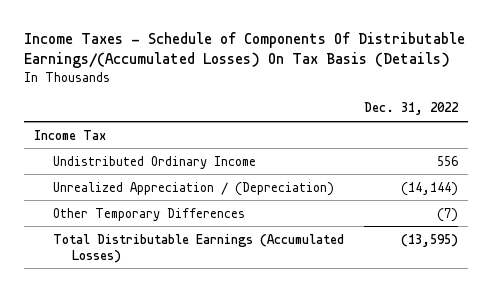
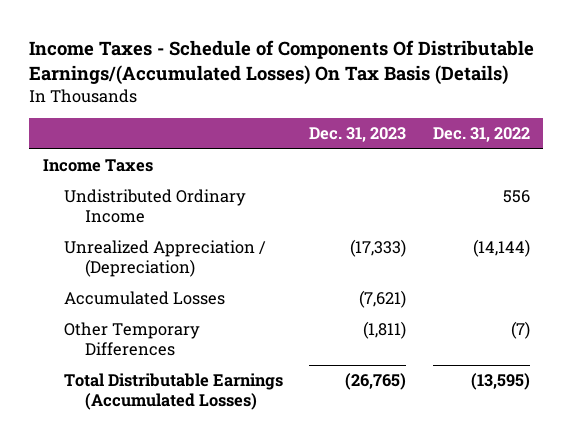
none -> [309,127,407,143] Dec. 31, 2023
[33,129,106,140] Income Tax -> [42,159,153,173] Income Taxes
none -> [63,291,225,306] Accumulated Losses

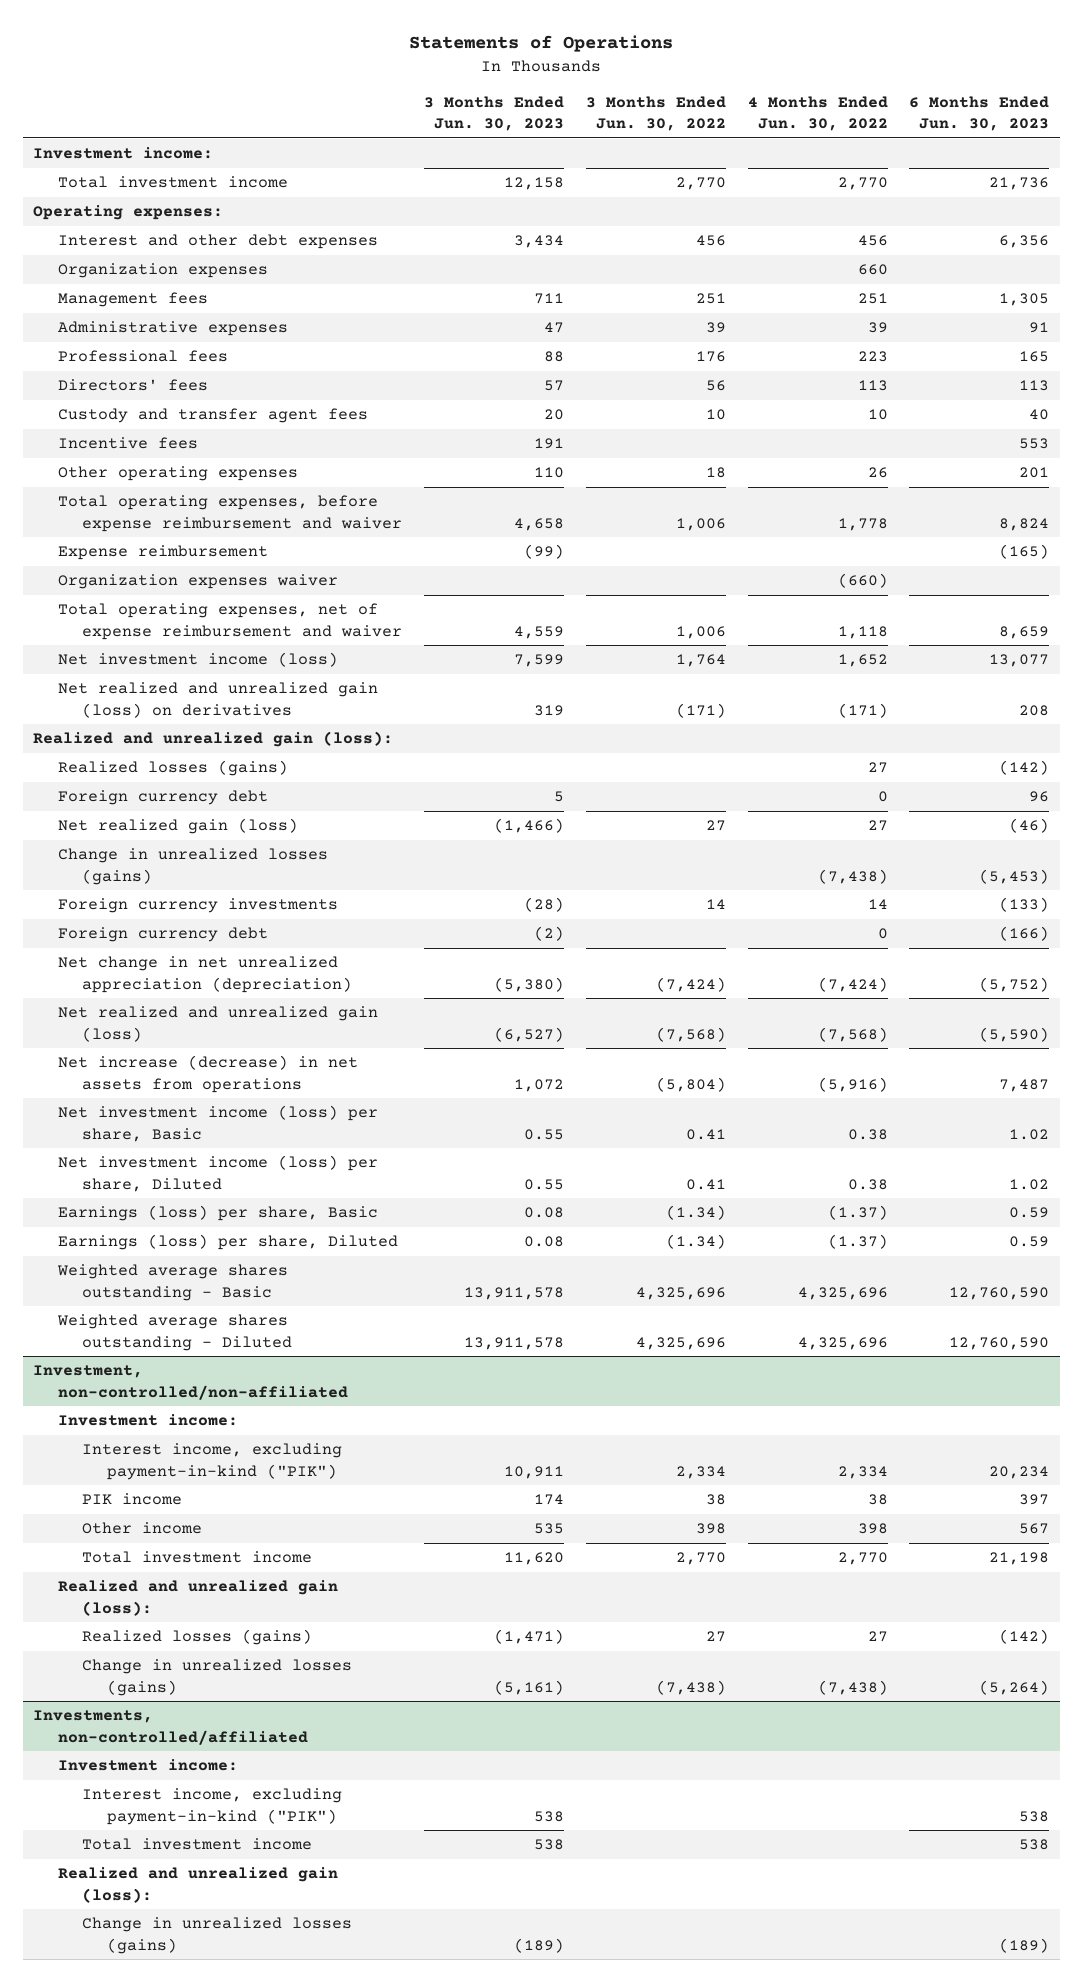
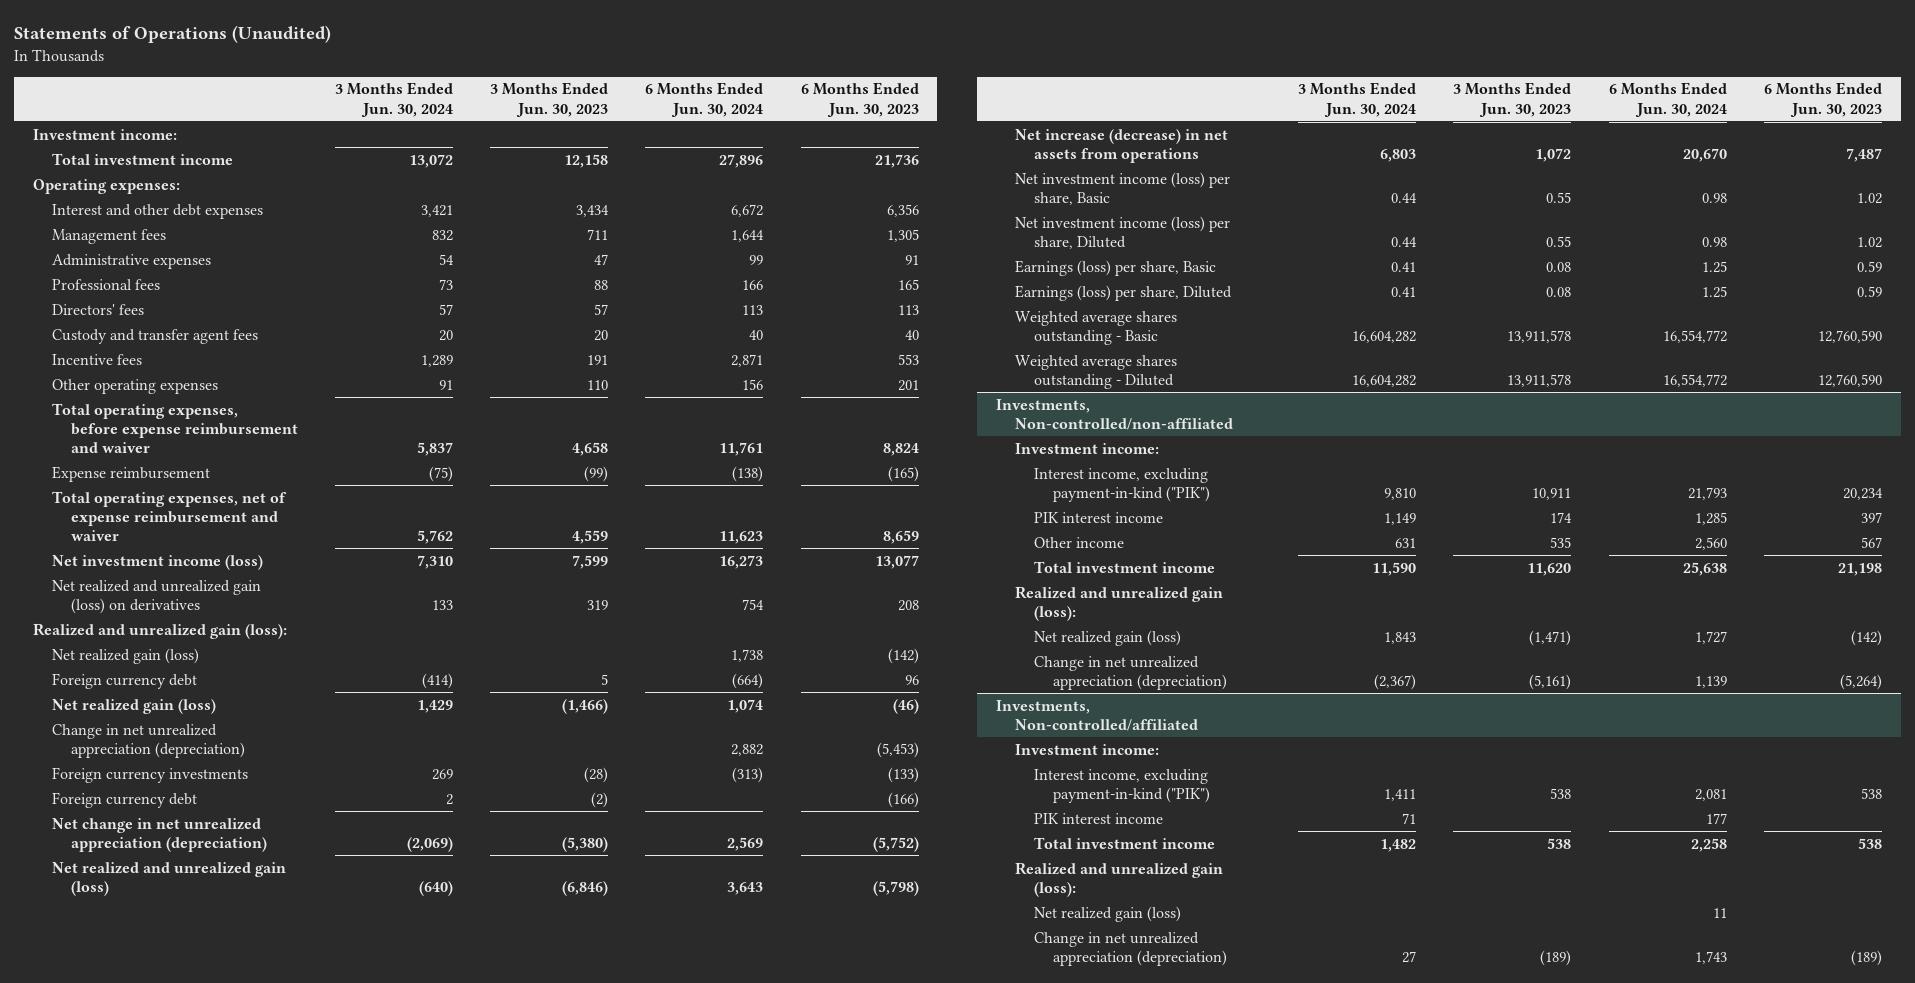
[409,35,674,53] Statements of Operations -> [14,25,332,44] Statements of Operations (Unaudited)
[585,95,726,131] 3 Months Ended Jun. 30, 2022 -> none
[747,95,888,131] 4 Months Ended Jun. 30, 2022 -> none
none -> [335,82,454,117] 3 Months Ended Jun. 30, 2024
none -> [645,82,764,117] 6 Months Ended Jun. 30, 2024
[57,263,268,279] Organization expenses -> none
[57,574,338,590] Organization expenses waiver -> none
[57,760,288,777] Realized losses (gains) -> [51,647,199,664] Net realized gain (loss)
[57,848,328,885] Change in unrealized losses (gains) -> [51,723,245,758] Change in net unrealized appreciation (depreciation)
[494,1026,565,1042] (6,527) -> [562,880,609,896] (6,846)
[979,1026,1050,1042] (5,590) -> [872,880,919,896] (5,798)
[33,1365,348,1400] Investment, non-controlled/non-affiliated -> [996,398,1234,430] Investments, Non-controlled/non-affiliated
[82,1493,183,1506] PIK income -> [1033,511,1163,523] PIK interest income
[82,1629,313,1646] Realized losses (gains) -> [1033,629,1181,646] Net realized gain (loss)
[82,1659,353,1696] Change in unrealized losses (gains) -> [1033,655,1227,690] Change in net unrealized appreciation (depreciation)
[33,1710,308,1745] Investments, non-controlled/affiliated -> [996,699,1199,731] Investments, Non-controlled/affiliated
none -> [1033,812,1163,824] PIK interest income
none -> [1033,905,1181,922] Net realized gain (loss)
[82,1917,353,1954] Change in unrealized losses (gains) -> [1033,931,1227,966] Change in net unrealized appreciation (depreciation)

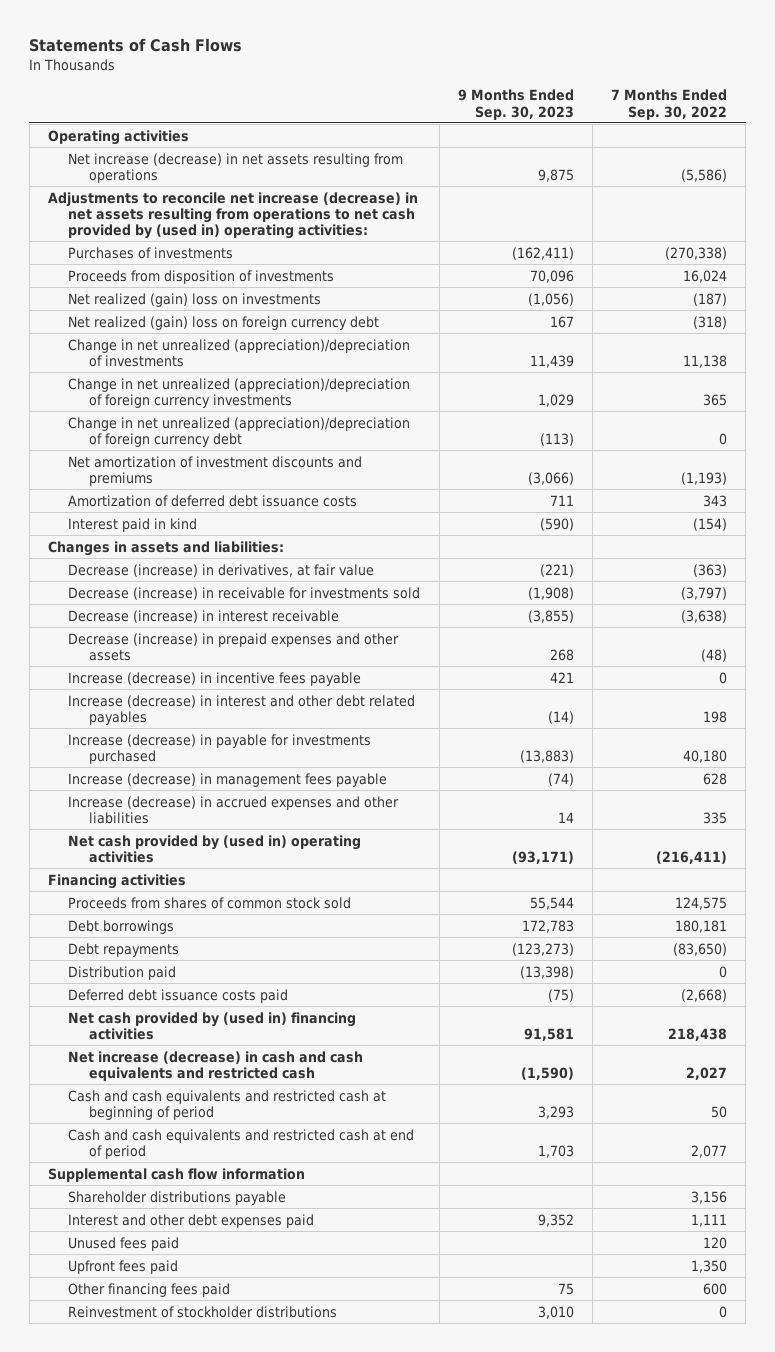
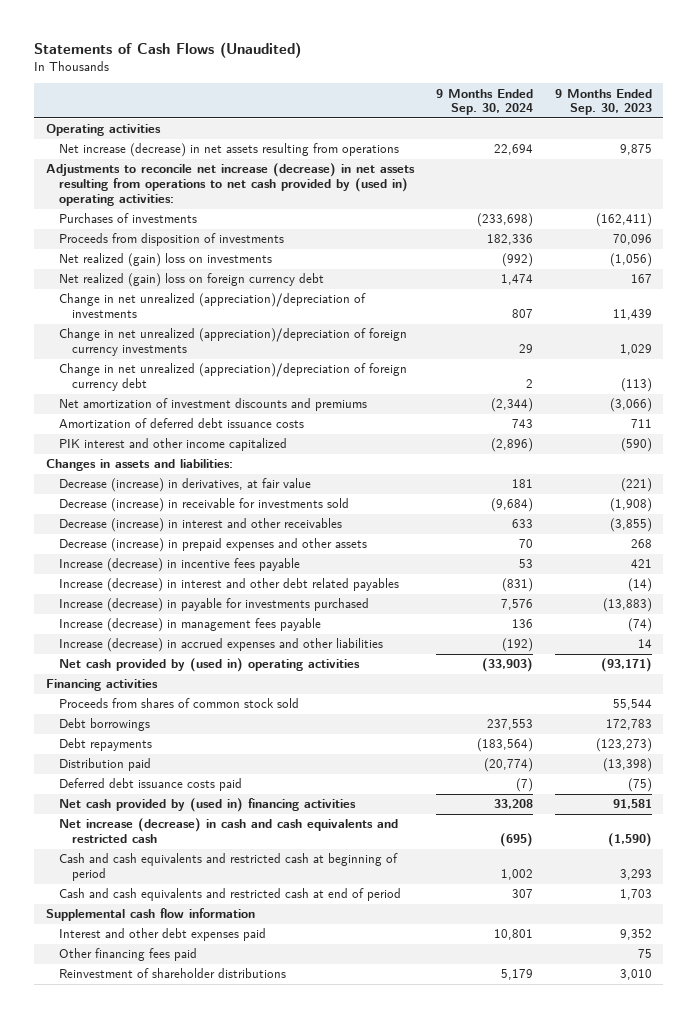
[29,37,243,52] Statements of Cash Flows -> [34,41,302,58] Statements of Cash Flows (Unaudited)
[611,89,728,120] 7 Months Ended Sep. 30, 2022 -> none
none -> [435,88,533,116] 9 Months Ended Sep. 30, 2024
[68,517,198,532] Interest paid in kind -> [58,438,287,452] PIK interest and other income capitalized
[68,609,340,623] Decrease (increase) in interest receivable -> [58,518,342,533] Decrease (increase) in interest and other receivables
[68,1190,287,1205] Shareholder distributions payable -> none
[68,1236,180,1251] Unused fees paid -> none
[68,1259,179,1274] Upfront fees paid -> none
[68,1305,338,1318] Reinvestment of stockholder distributions -> [58,968,286,979] Reinvestment of shareholder distributions

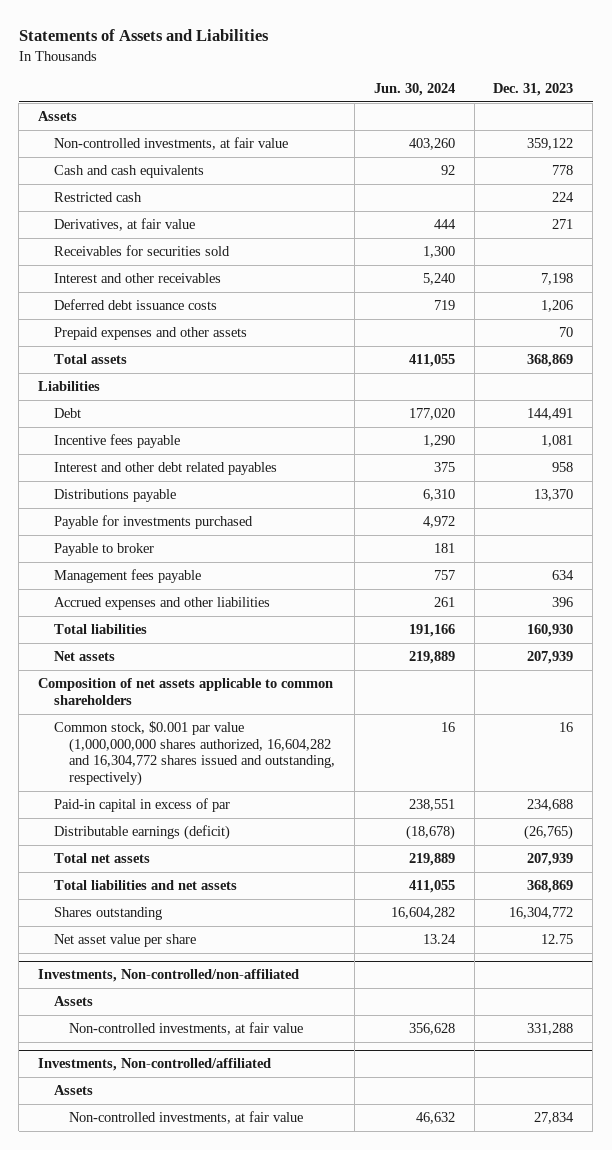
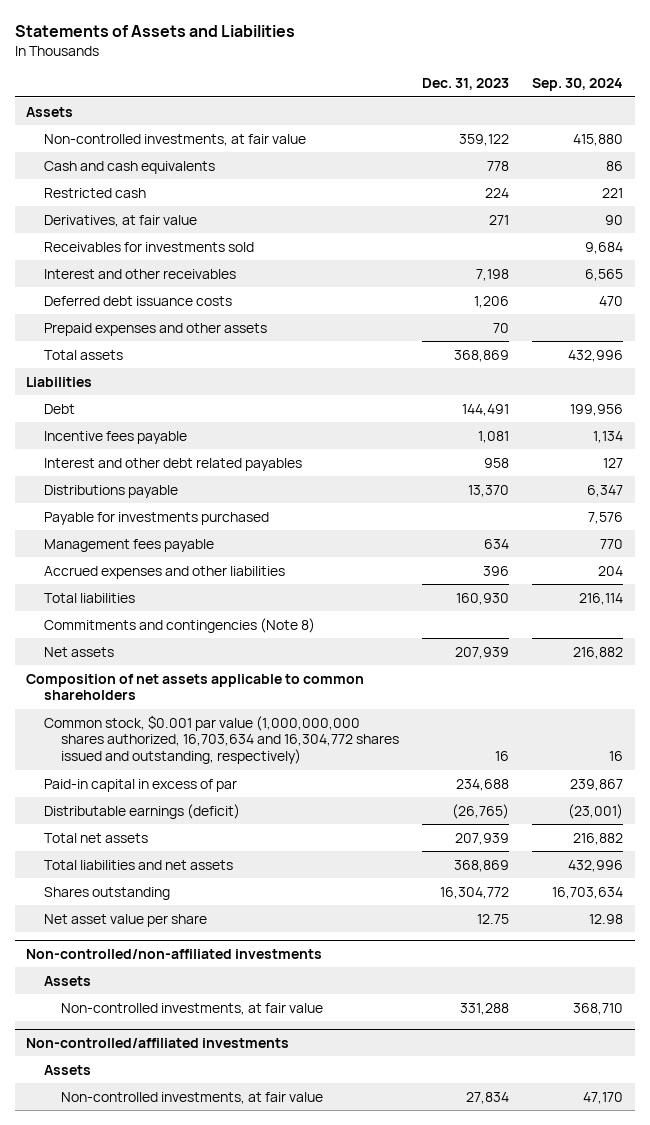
[373,83,455,97] Jun. 30, 2024 -> none
none -> [532,78,624,92] Sep. 30, 2024
[53,245,230,257] Receivables for securities sold -> [43,241,254,252] Receivables for investments sold
[53,543,154,557] Payable to broker -> none
none -> [43,617,315,633] Commitments and contingencies (Note 8)
[53,721,336,787] Common stock, $0.001 par value (1,000,000,000 shares authorized, 16,604,282 and 16,304,772 shares issued and outstanding, respectively) -> [43,714,399,765] Common stock, $0.001 par value (1,000,000,000 shares authorized, 16,703,634 and 16,304,772 shares issued and outstanding, respectively)
[38,969,300,983] Investments, Non-controlled/non-affiliated -> [26,949,323,960] Non-controlled/non-affiliated investments
[38,1058,272,1072] Investments, Non-controlled/affiliated -> [26,1038,290,1049] Non-controlled/affiliated investments

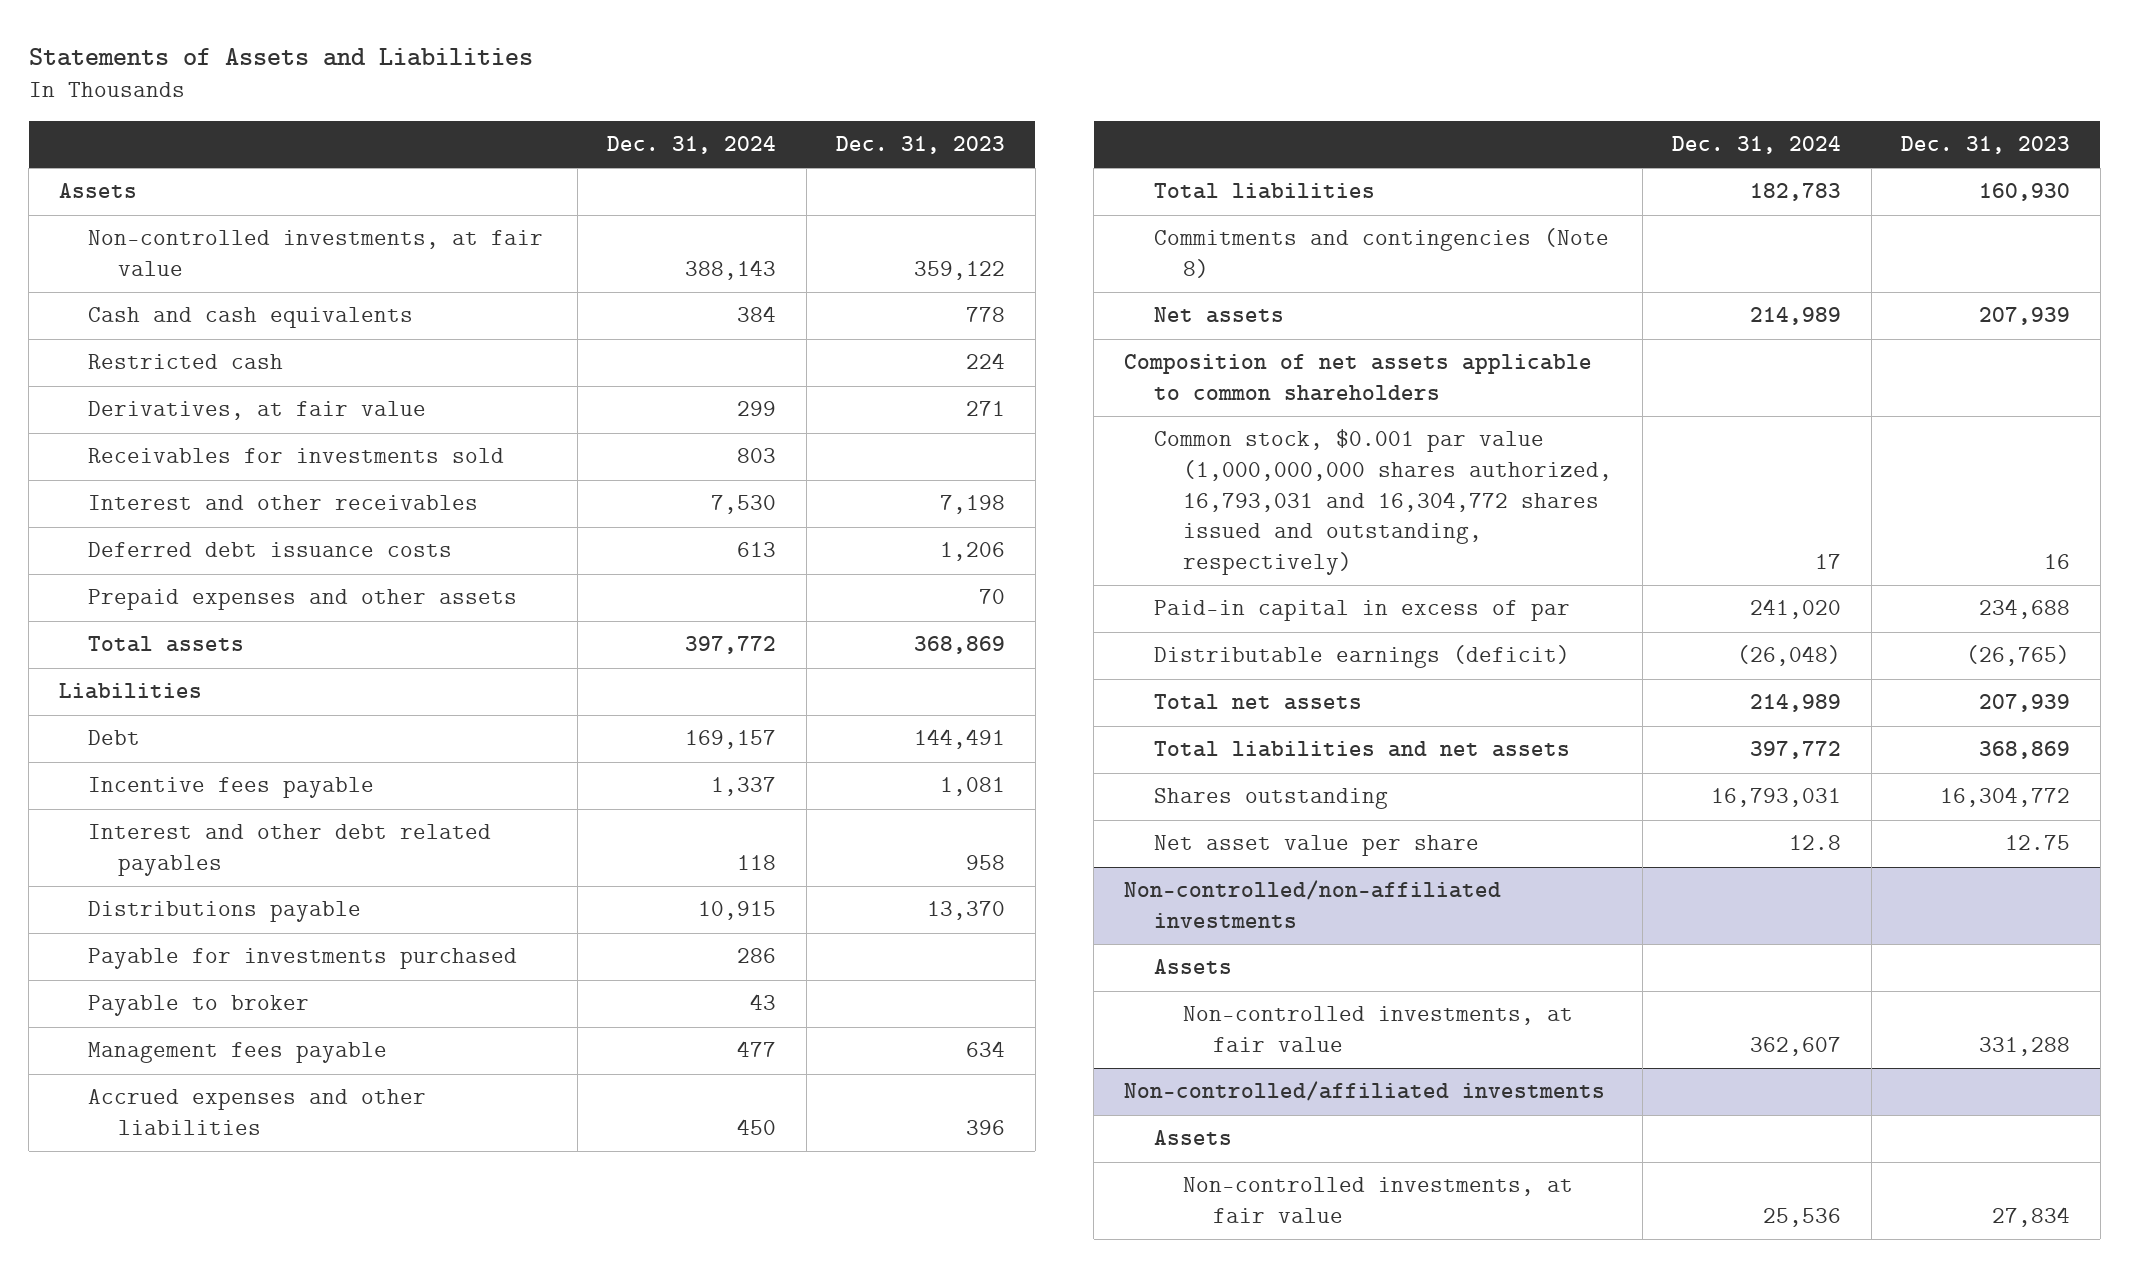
[532,78,624,92] Sep. 30, 2024 -> none
none -> [607,136,777,155] Dec. 31, 2024
none -> [88,995,310,1017] Payable to broker
[43,714,399,765] Common stock, $0.001 par value (1,000,000,000 shares authorized, 16,703,634 and 16,304,772 shares issued and outstanding, respectively) -> [1153,429,1613,575] Common stock, $0.001 par value (1,000,000,000 shares authorized, 16,793,031 and 16,304,772 shares issued and outstanding, respectively)

